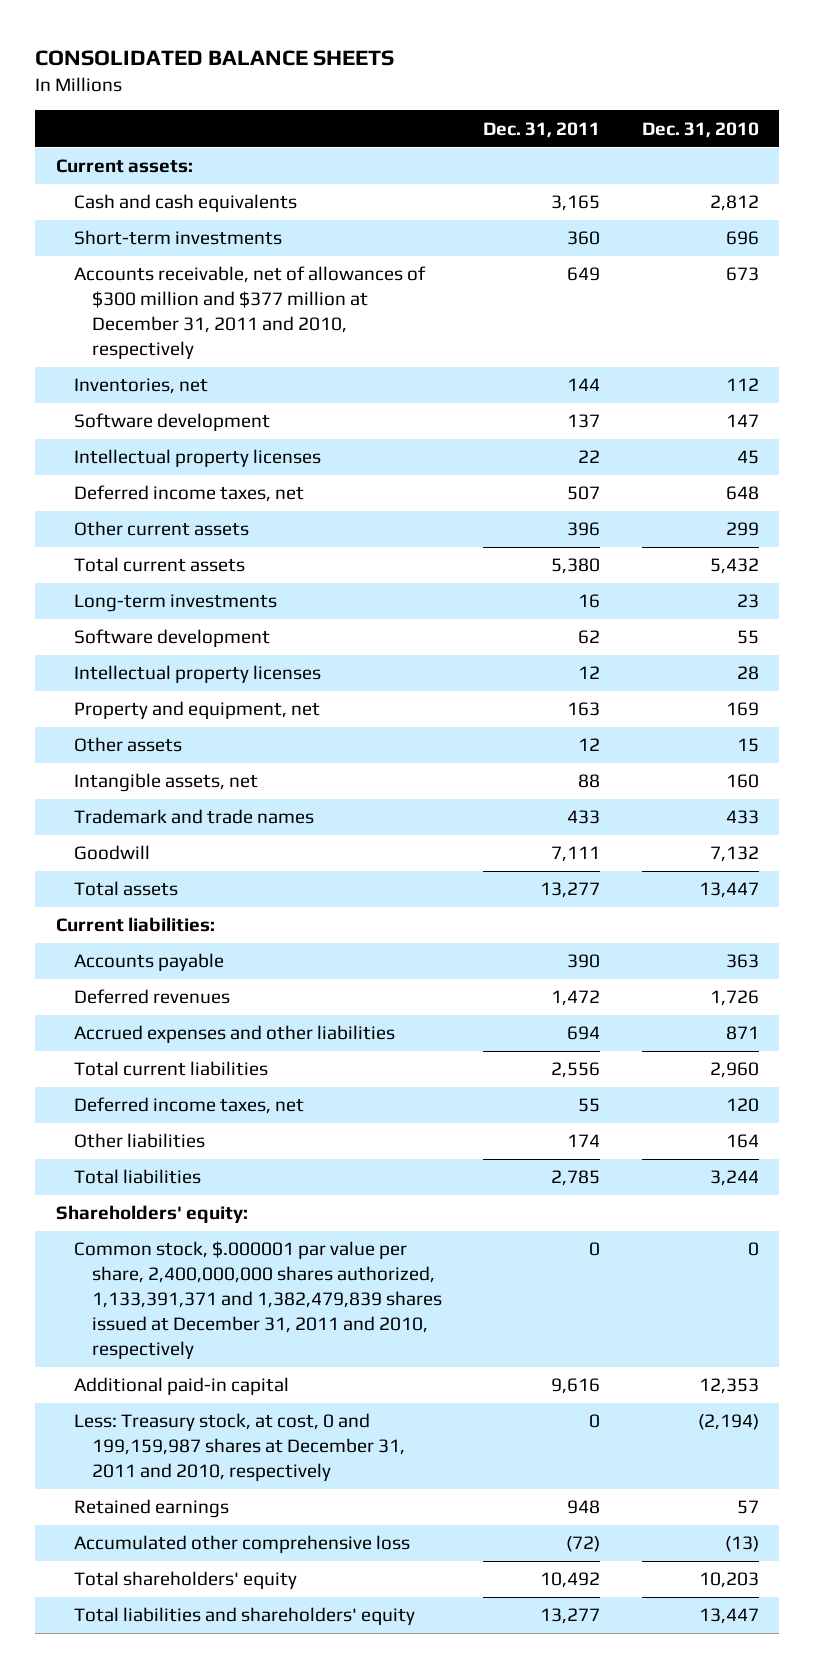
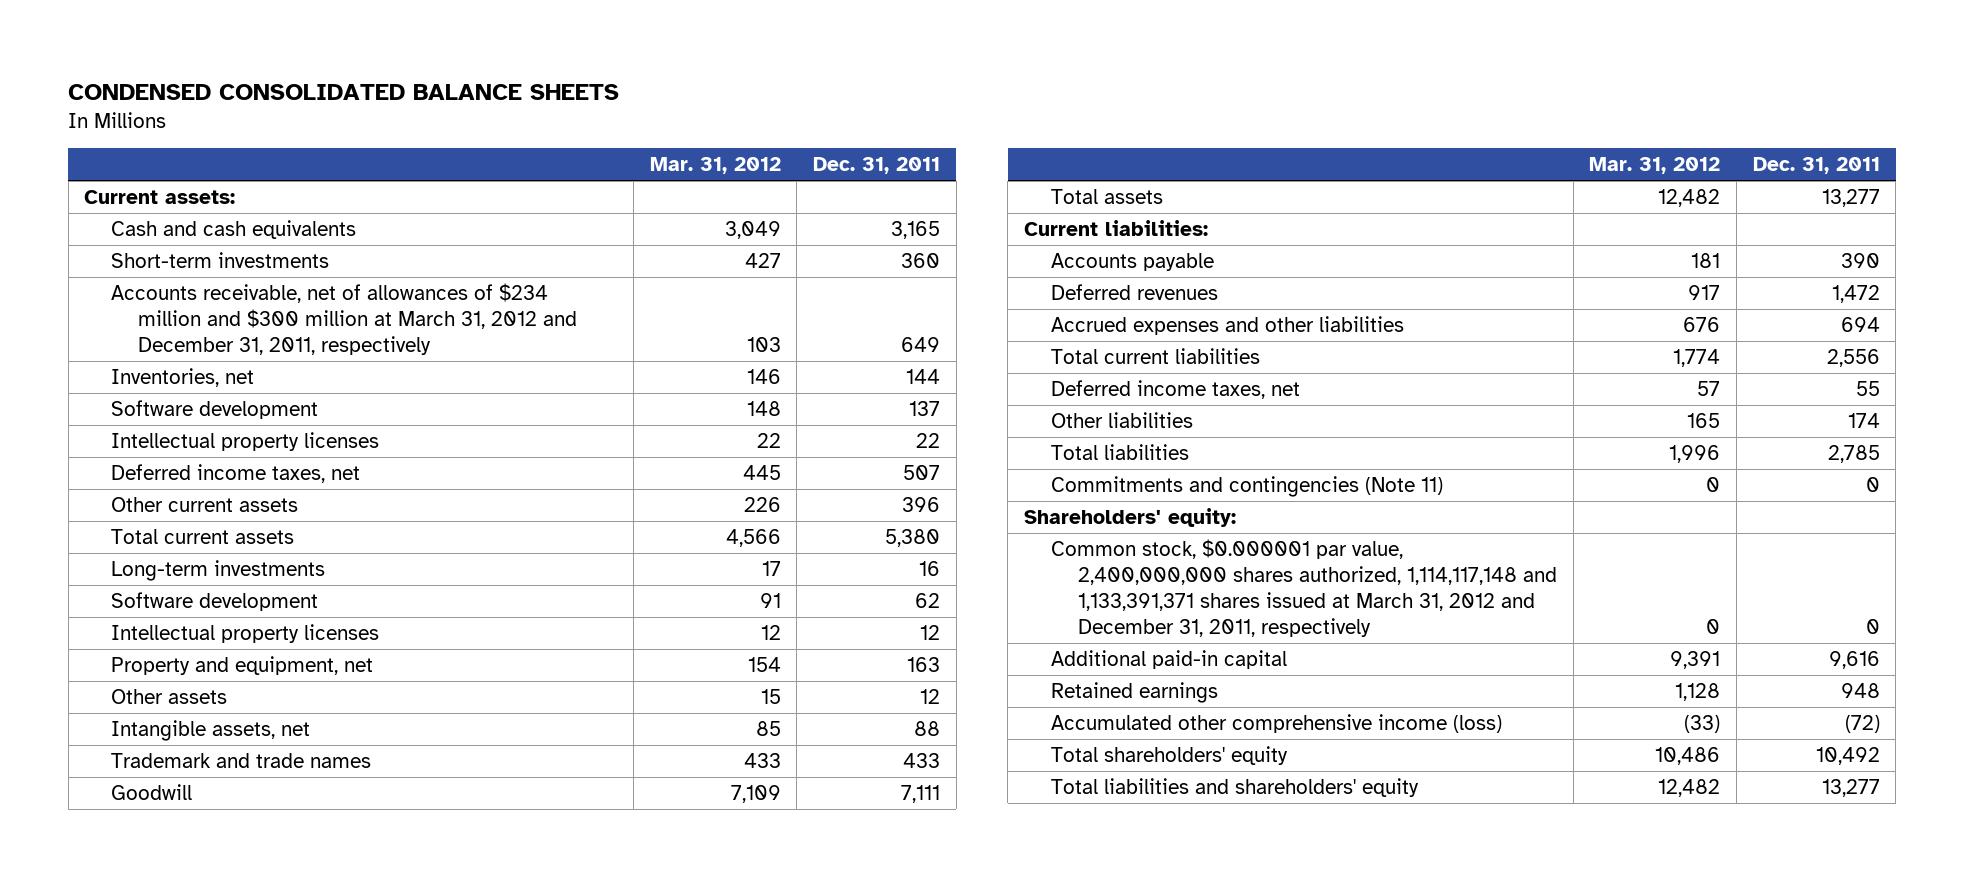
[35,50,395,67] CONSOLIDATED BALANCE SHEETS -> [68,83,620,100] CONDENSED CONSOLIDATED BALANCE SHEETS
[641,121,759,138] Dec. 31, 2010 -> none
none -> [649,157,781,175] Mar. 31, 2012
[73,266,426,359] Accounts receivable, net of allowances of $300 million and $377 million at December 31, 2011 and 2010, respectively -> [111,283,578,355] Accounts receivable, net of allowances of $234 million and $300 million at March 31, 2012 and December 31, 2011, respectively
none -> [1050,476,1443,498] Commitments and contingencies (Note 11)
[73,1241,442,1359] Common stock, $.000001 par value per share, 2,400,000,000 shares authorized, 1,133,391,371 and 1,382,479,839 shares issued at December 31, 2011 and 2010, respectively -> [1050,539,1557,637] Common stock, $0.000001 par value, 2,400,000,000 shares authorized, 1,114,117,148 and 1,133,391,371 shares issued at March 31, 2012 and December 31, 2011, respectively
[73,1413,405,1482] Less: Treasury stock, at cost, 0 and 199,159,987 shares at December 31, 2011 and 2010, respectively -> none
[73,1535,410,1554] Accumulated other comprehensive loss -> [1050,714,1502,734] Accumulated other comprehensive income (loss)

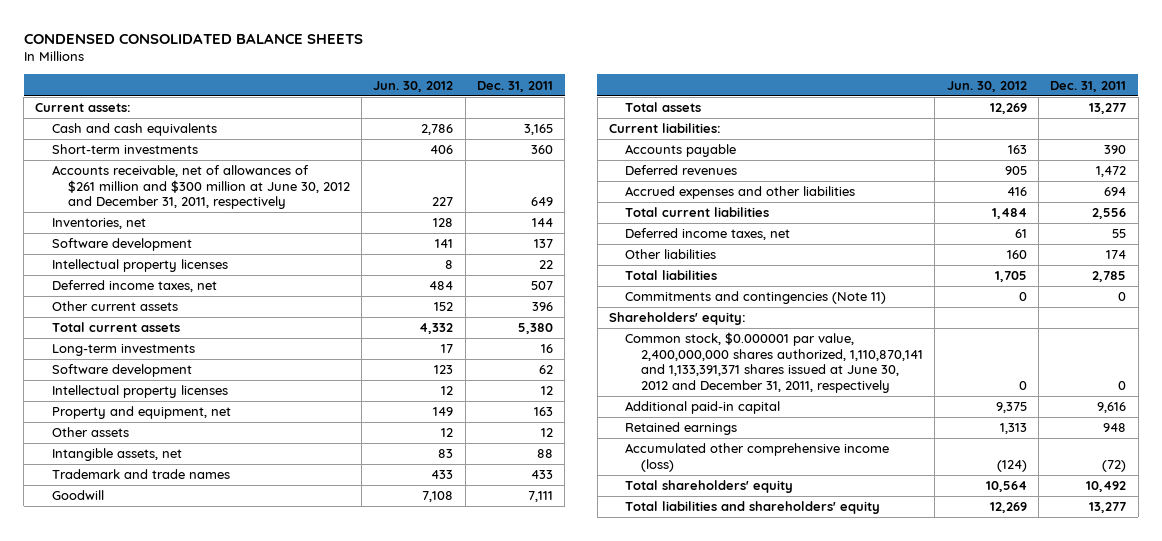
[649,157,781,175] Mar. 31, 2012 -> none
none -> [373,80,454,92] Jun. 30, 2012
[111,283,578,355] Accounts receivable, net of allowances of $234 million and $300 million at March 31, 2012 and December 31, 2011, respectively -> [51,165,350,210] Accounts receivable, net of allowances of $261 million and $300 million at June 30, 2012 and December 31, 2011, respectively
[1050,539,1557,637] Common stock, $0.000001 par value, 2,400,000,000 shares authorized, 1,114,117,148 and 1,133,391,371 shares issued at March 31, 2012 and December 31, 2011, respectively -> [625,332,924,393] Common stock, $0.000001 par value, 2,400,000,000 shares authorized, 1,110,870,141 and 1,133,391,371 shares issued at June 30, 2012 and December 31, 2011, respectively

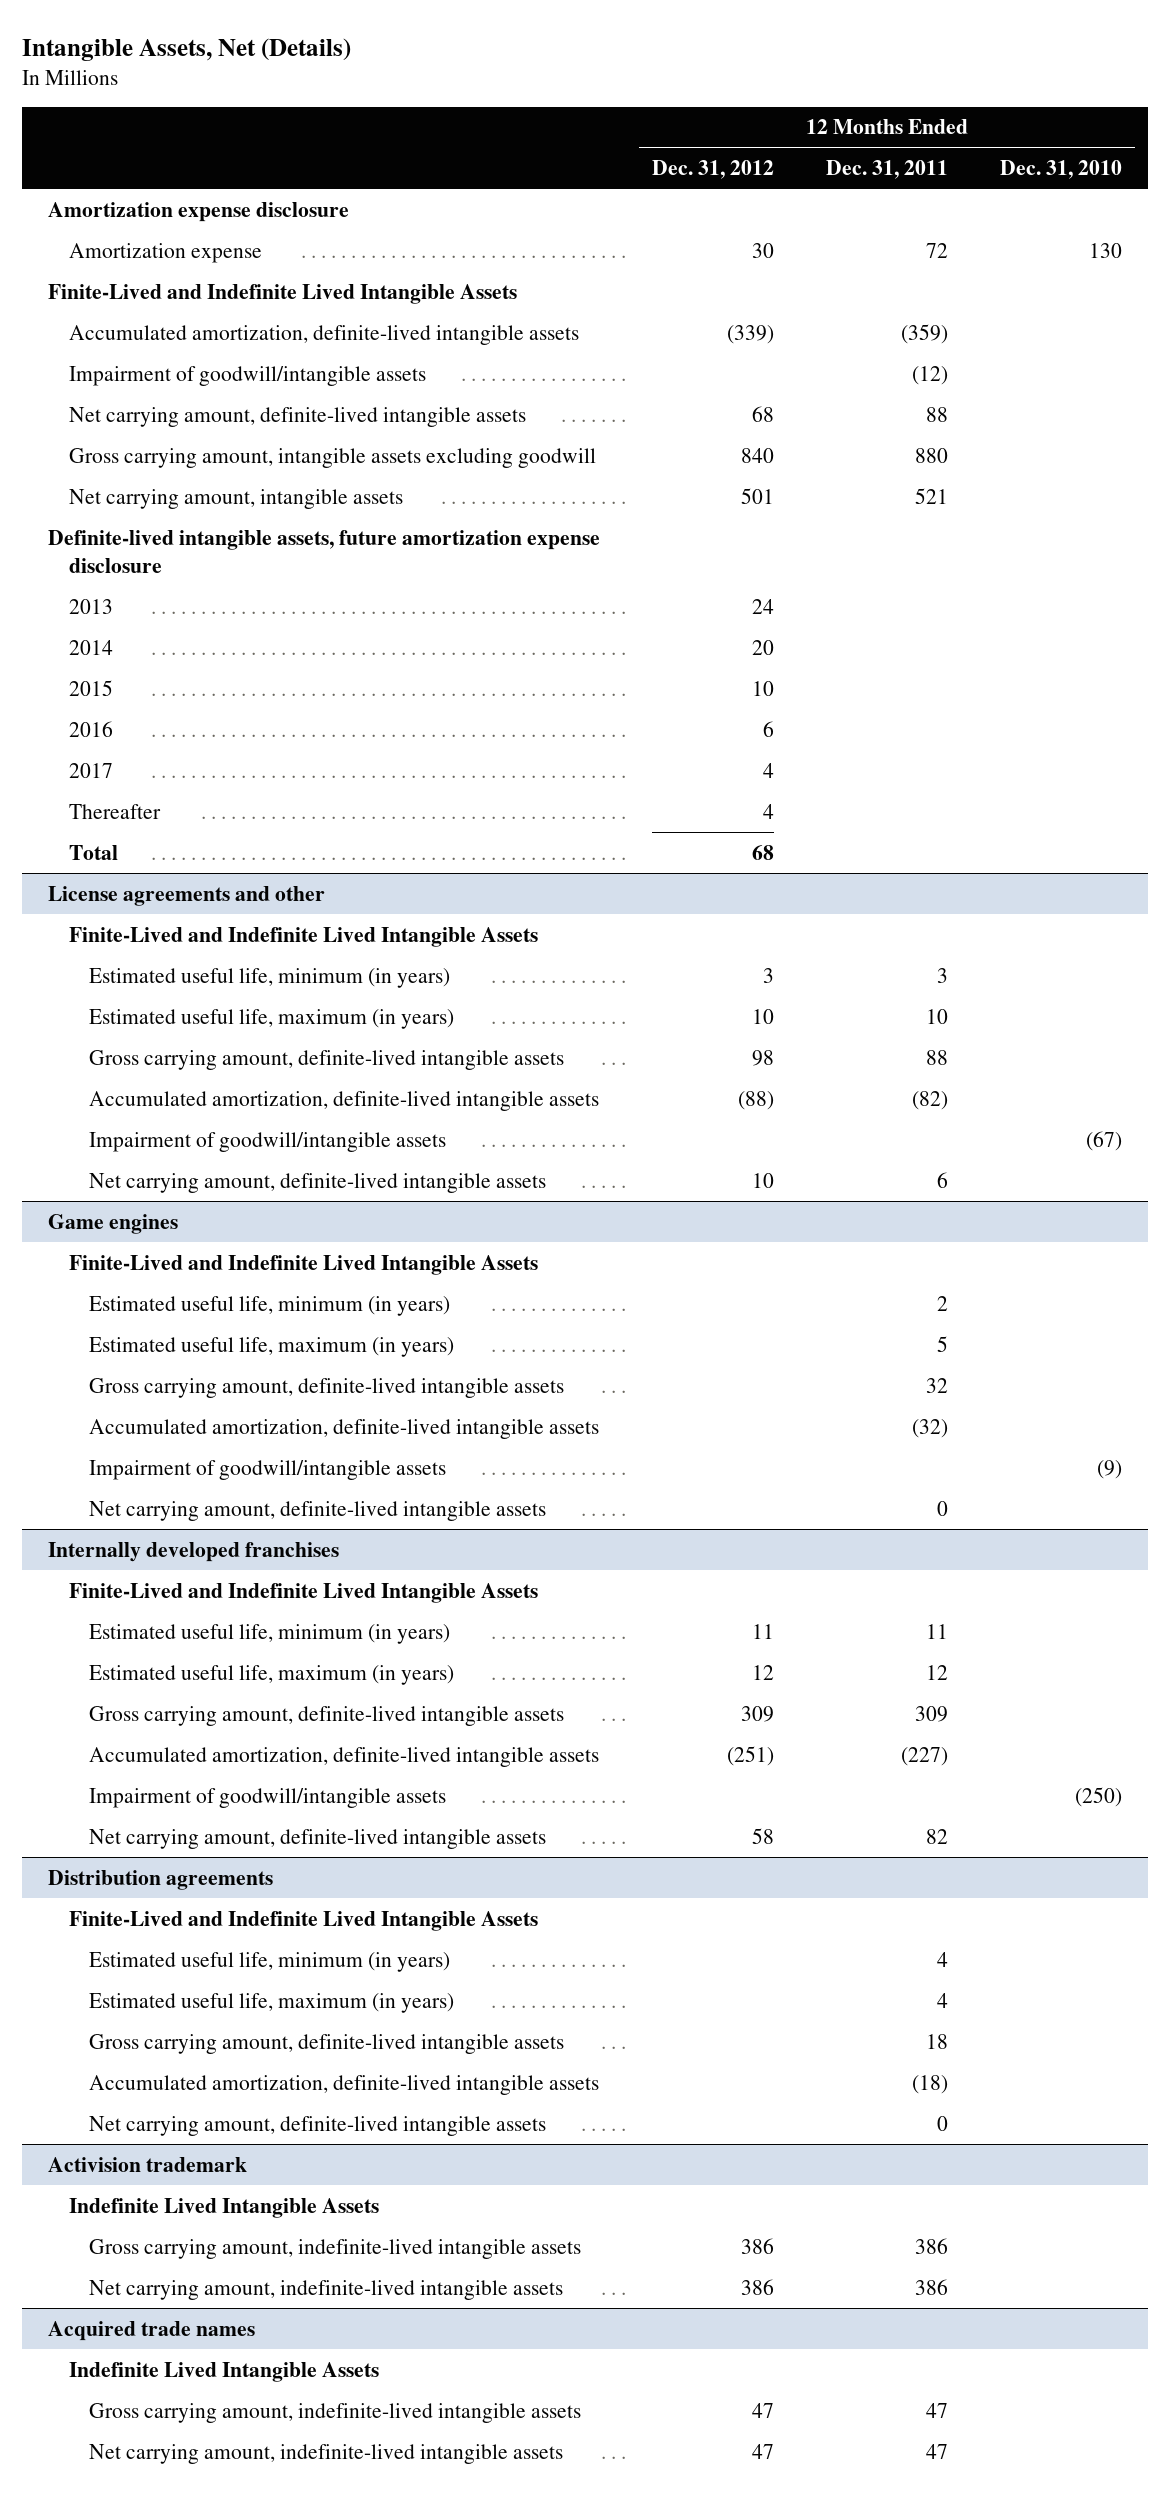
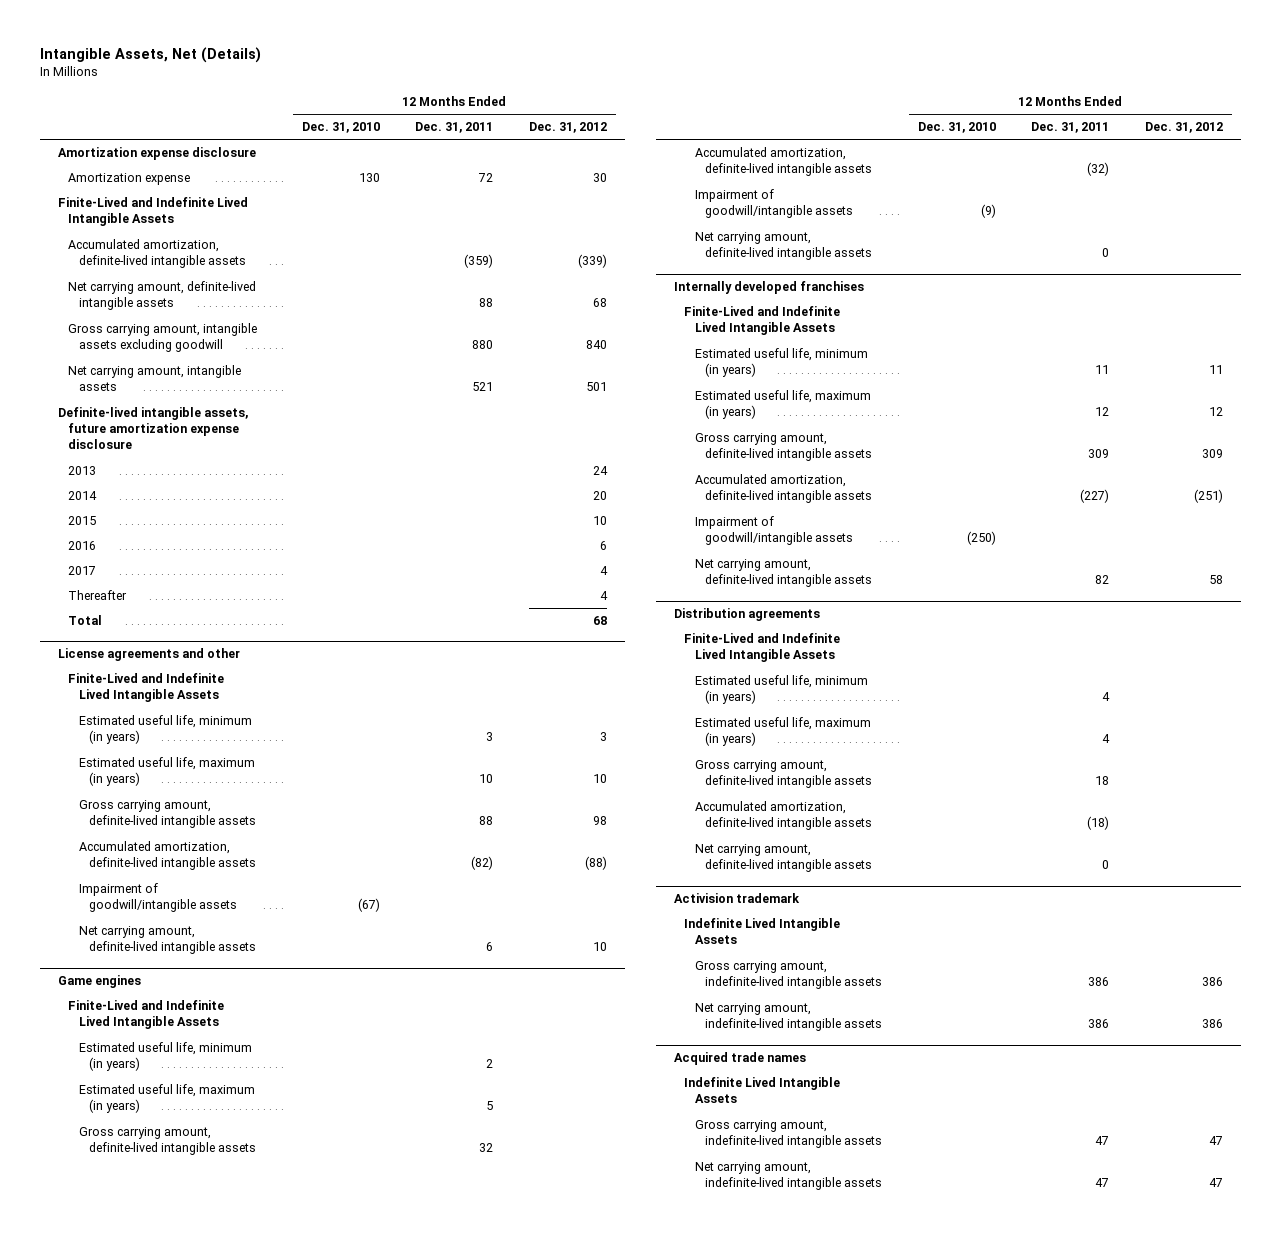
[68,365,426,386] Impairment of goodwill/intangible assets -> none

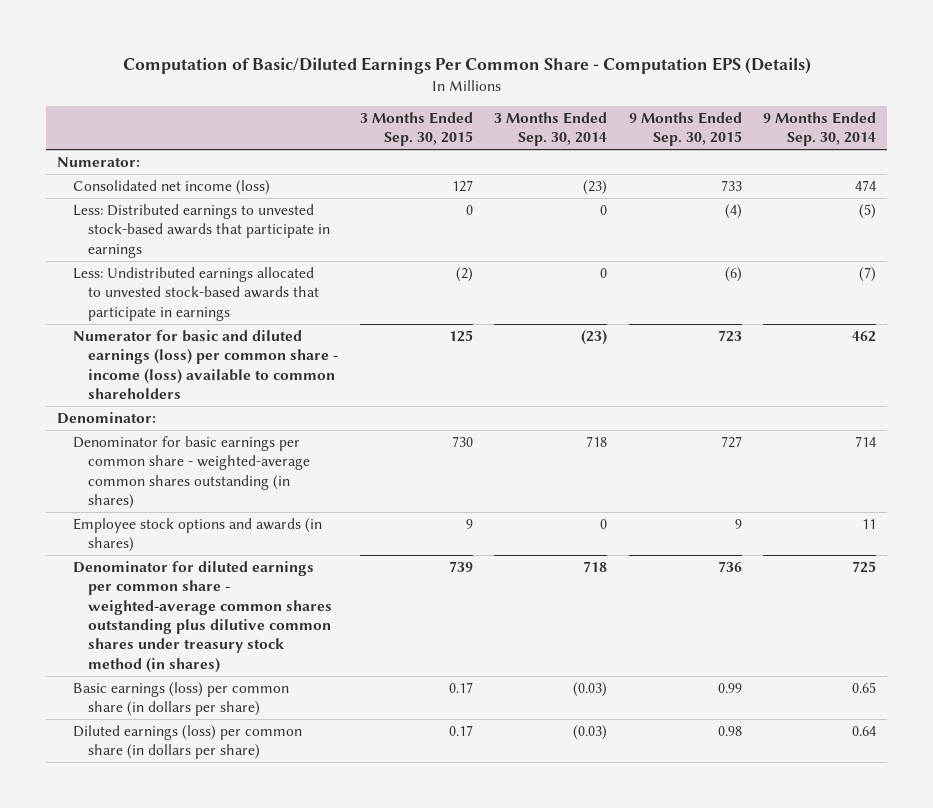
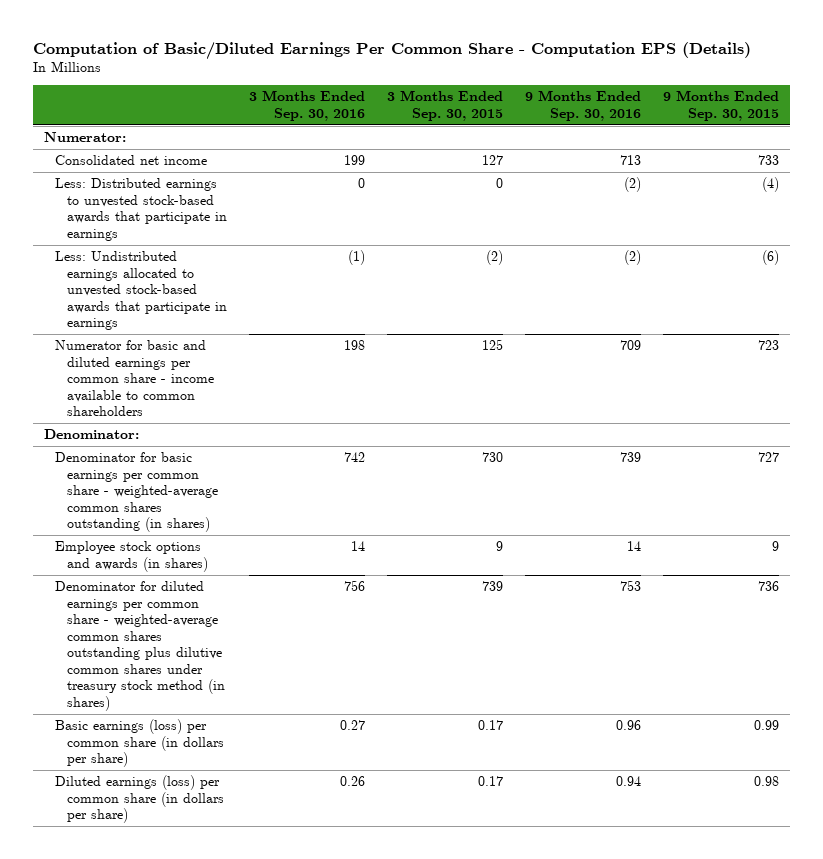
[494,111,608,147] 3 Months Ended Sep. 30, 2014 -> none
[763,111,877,147] 9 Months Ended Sep. 30, 2014 -> none
none -> [249,90,366,121] 3 Months Ended Sep. 30, 2016
none -> [525,90,642,121] 9 Months Ended Sep. 30, 2016
[72,179,270,195] Consolidated net income (loss) -> [55,155,208,166] Consolidated net income
[72,329,339,399] Numerator for basic and diluted earnings (loss) per common share - income (loss) available to common shareholders -> [55,340,215,417] Numerator for basic and diluted earnings per common share - income available to common shareholders

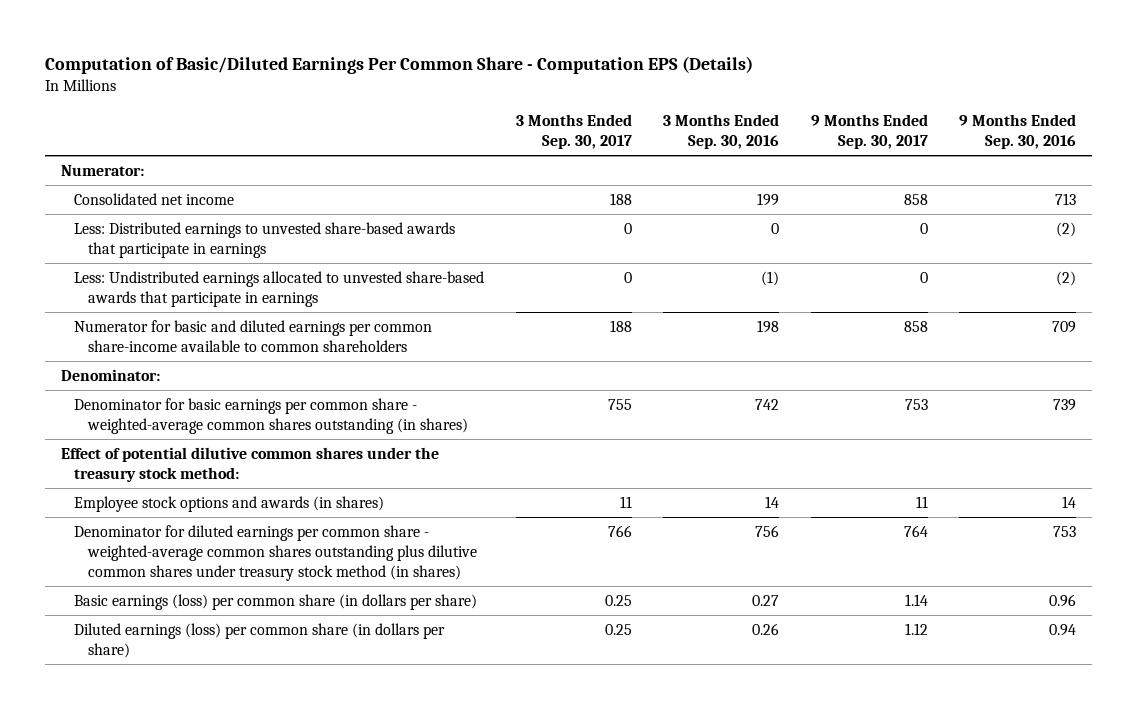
[387,90,504,121] 3 Months Ended Sep. 30, 2015 -> none
[663,90,780,121] 9 Months Ended Sep. 30, 2015 -> none
none -> [515,113,632,150] 3 Months Ended Sep. 30, 2017
none -> [810,113,928,150] 9 Months Ended Sep. 30, 2017
[55,178,228,241] Less: Distributed earnings to unvested stock-based awards that participate in earnings -> [74,221,456,258] Less: Distributed earnings to unvested share-based awards that participate in earnings
[55,251,228,331] Less: Undistributed earnings allocated to unvested stock-based awards that participate in earnings -> [74,270,485,307] Less: Undistributed earnings allocated to unvested share-based awards that participate in earnings
[55,340,215,417] Numerator for basic and diluted earnings per common share - income available to common shareholders -> [74,319,433,352] Numerator for basic and diluted earnings per common share-income available to common shareholders
none -> [61,446,440,482] Effect of potential dilutive common shares under the treasury stock method:

